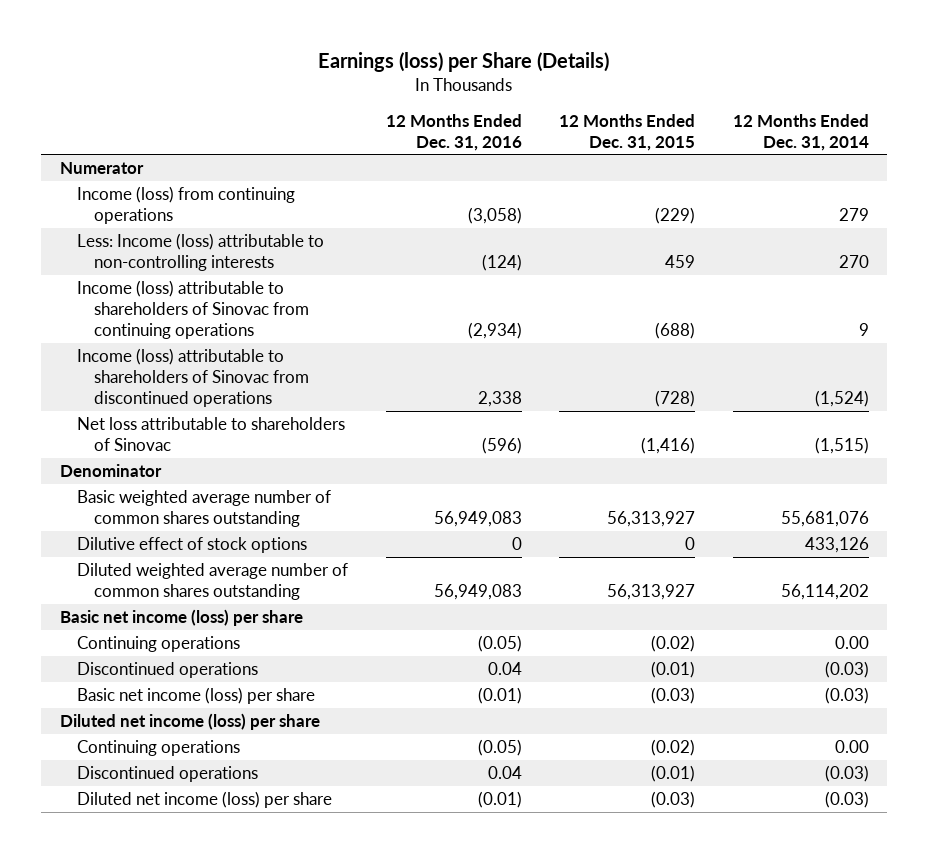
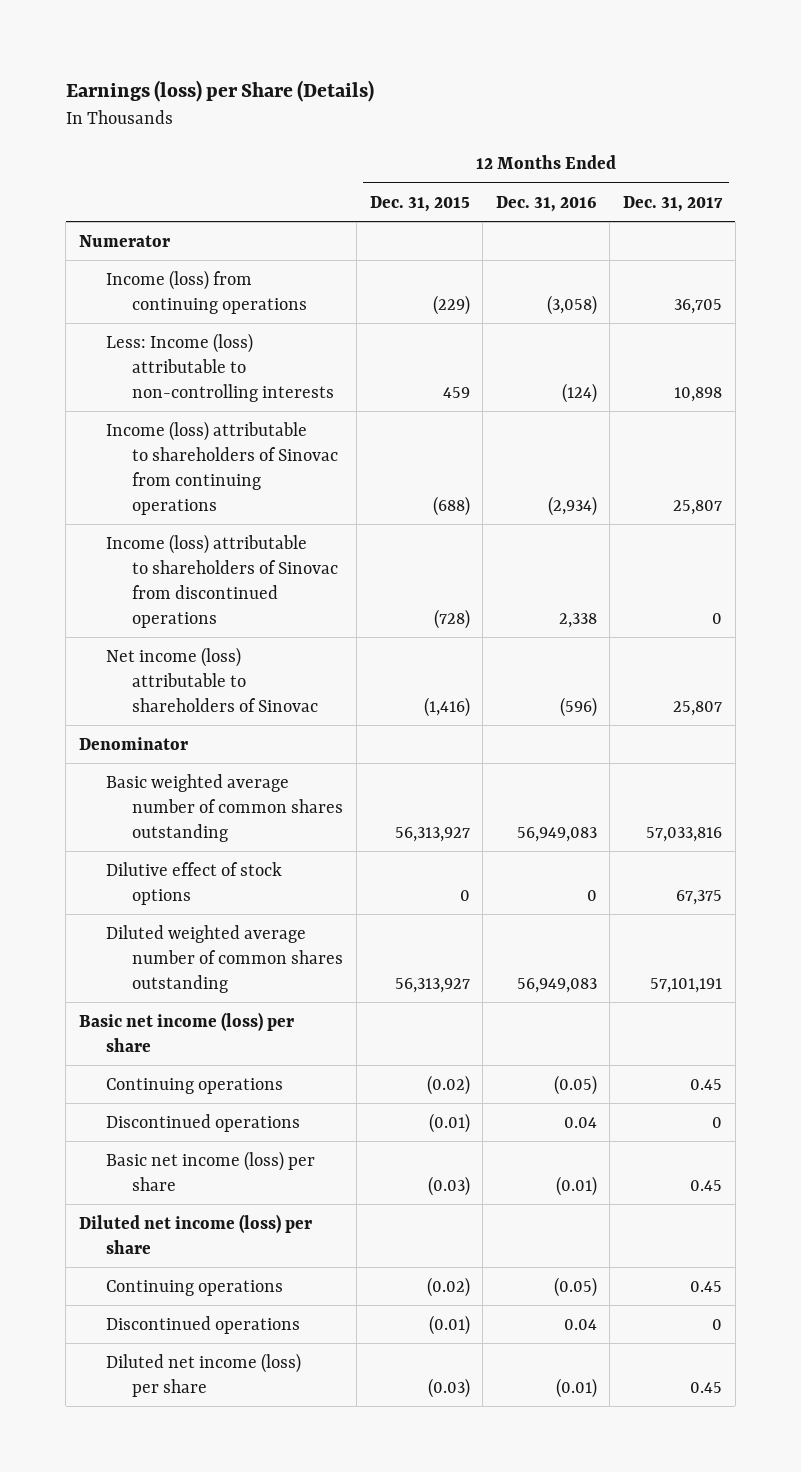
[732,113,869,151] 12 Months Ended Dec. 31, 2014 -> none
none -> [622,195,723,212] Dec. 31, 2017
[77,416,346,452] Net loss attributable to shareholders of Sinovac -> [105,646,319,712] Net income (loss) attributable to shareholders of Sinovac

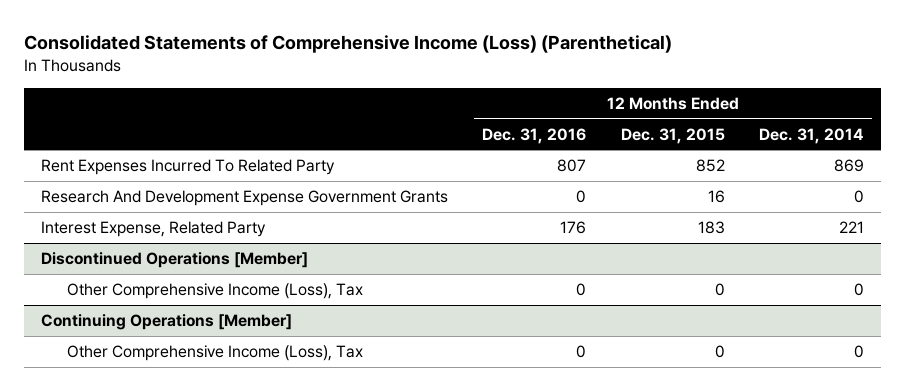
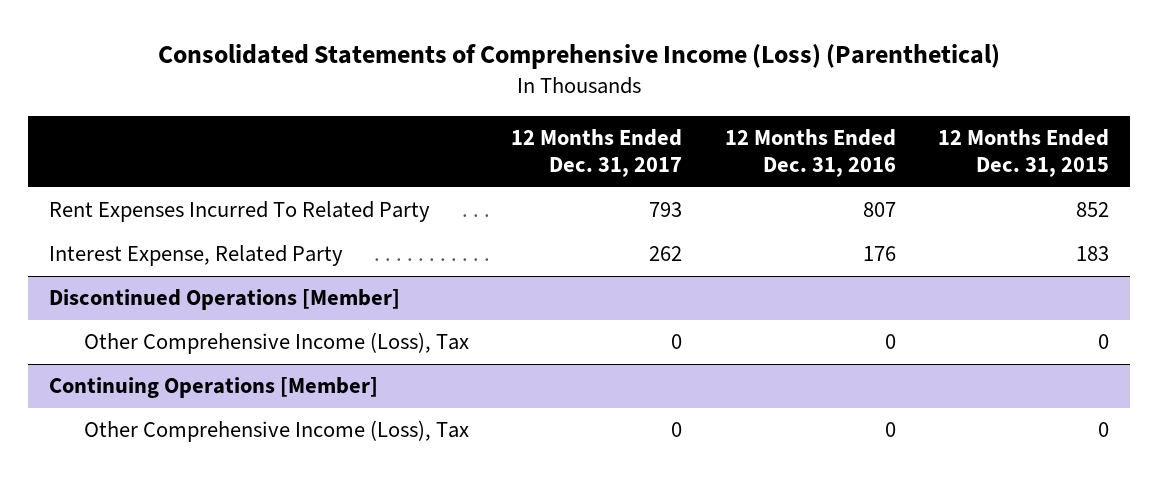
[758,127,864,144] Dec. 31, 2014 -> none
none -> [511,129,683,178] 12 Months Ended Dec. 31, 2017
[41,190,449,207] Research And Development Expense Government Grants -> none

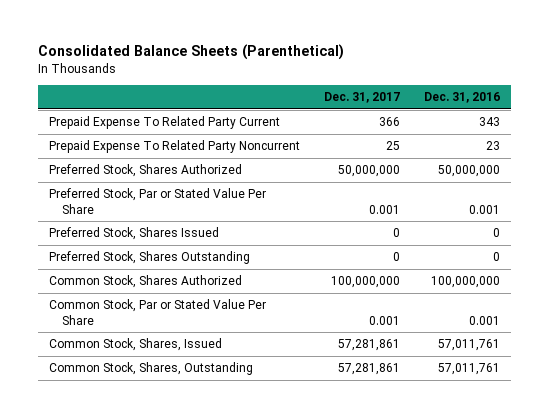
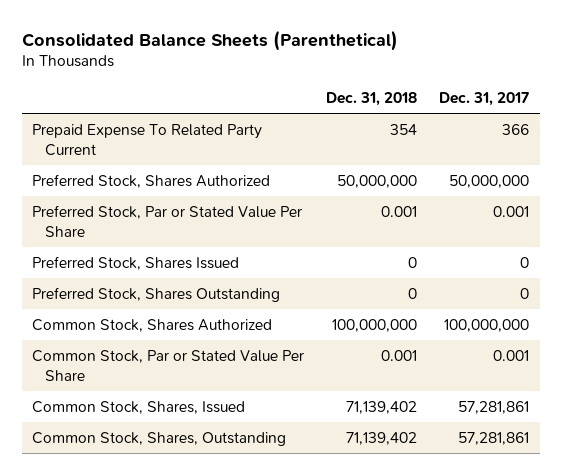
[423,91,500,103] Dec. 31, 2016 -> none
none -> [326,91,418,106] Dec. 31, 2018
[49,140,301,154] Prepaid Expense To Related Party Noncurrent -> none

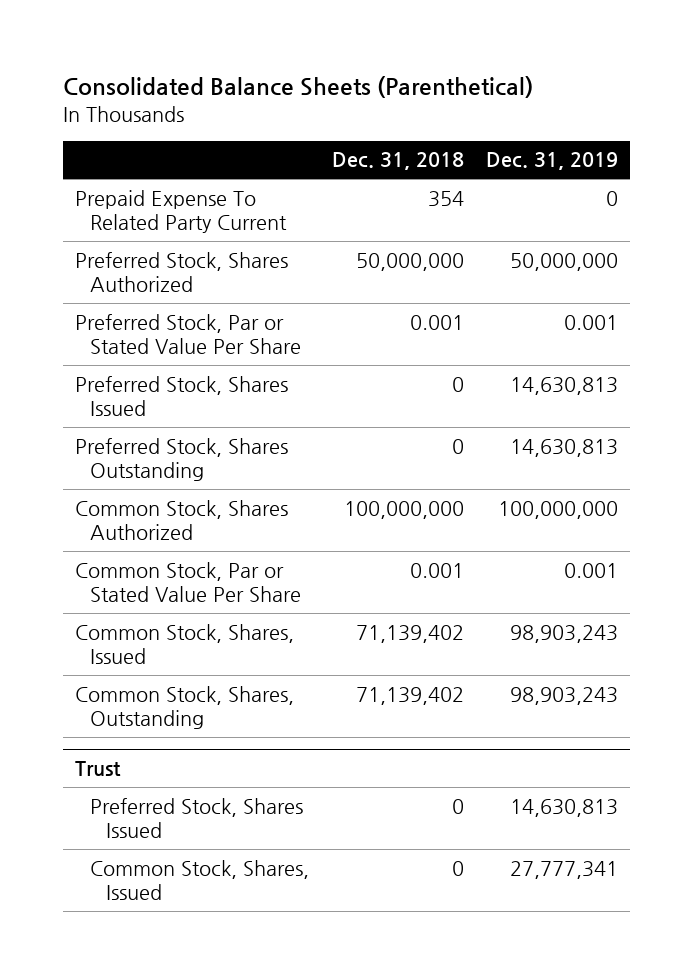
[439,91,530,106] Dec. 31, 2017 -> none
none -> [486,152,619,171] Dec. 31, 2019
none -> [74,761,121,777] Trust
none -> [90,797,304,839] Preferred Stock, Shares Issued
none -> [90,859,310,901] Common Stock, Shares, Issued

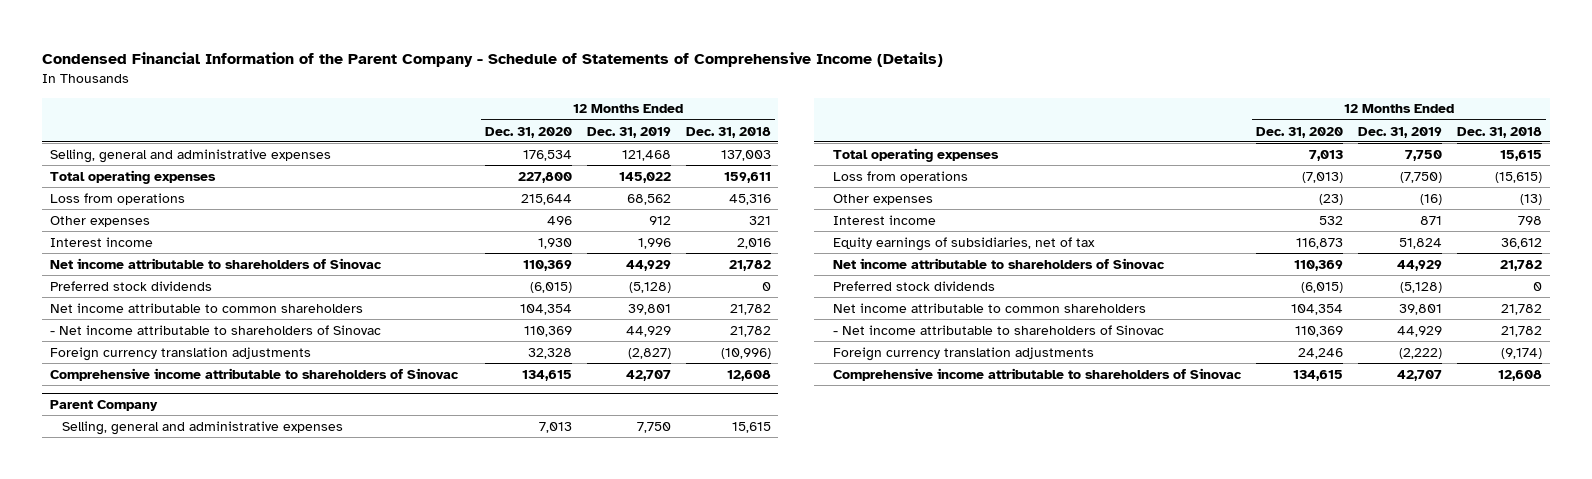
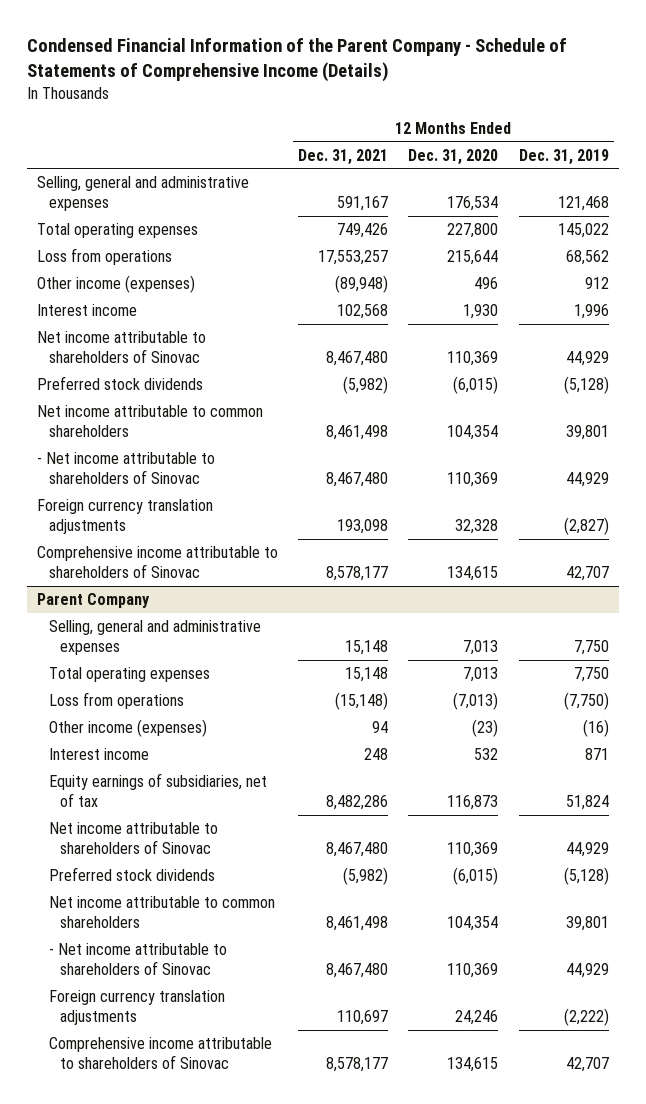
[685,126,771,138] Dec. 31, 2018 -> none
none -> [298,148,389,165] Dec. 31, 2021
[49,215,150,227] Other expenses -> [36,275,195,294] Other income (expenses)
[832,193,933,205] Other expenses -> [48,719,207,738] Other income (expenses)

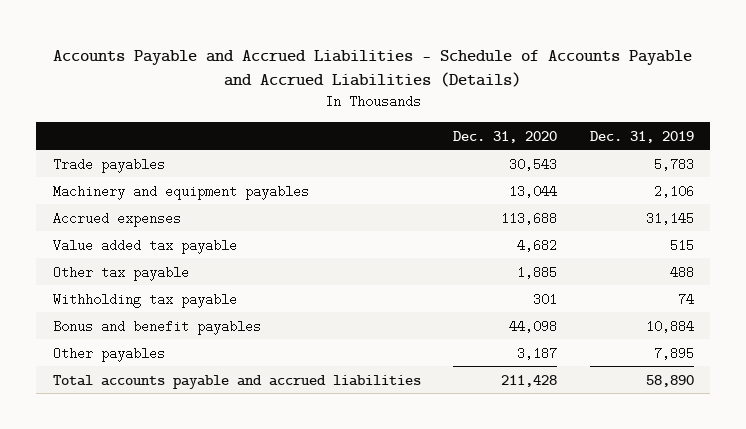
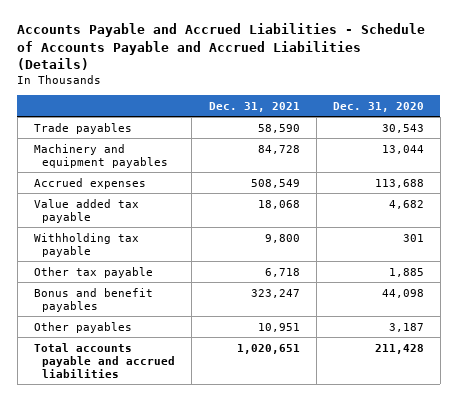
[589,130,694,143] Dec. 31, 2019 -> none
none -> [208,101,300,112] Dec. 31, 2021
[52,265,189,281] Other tax payable -> [33,266,153,278] Other tax payable

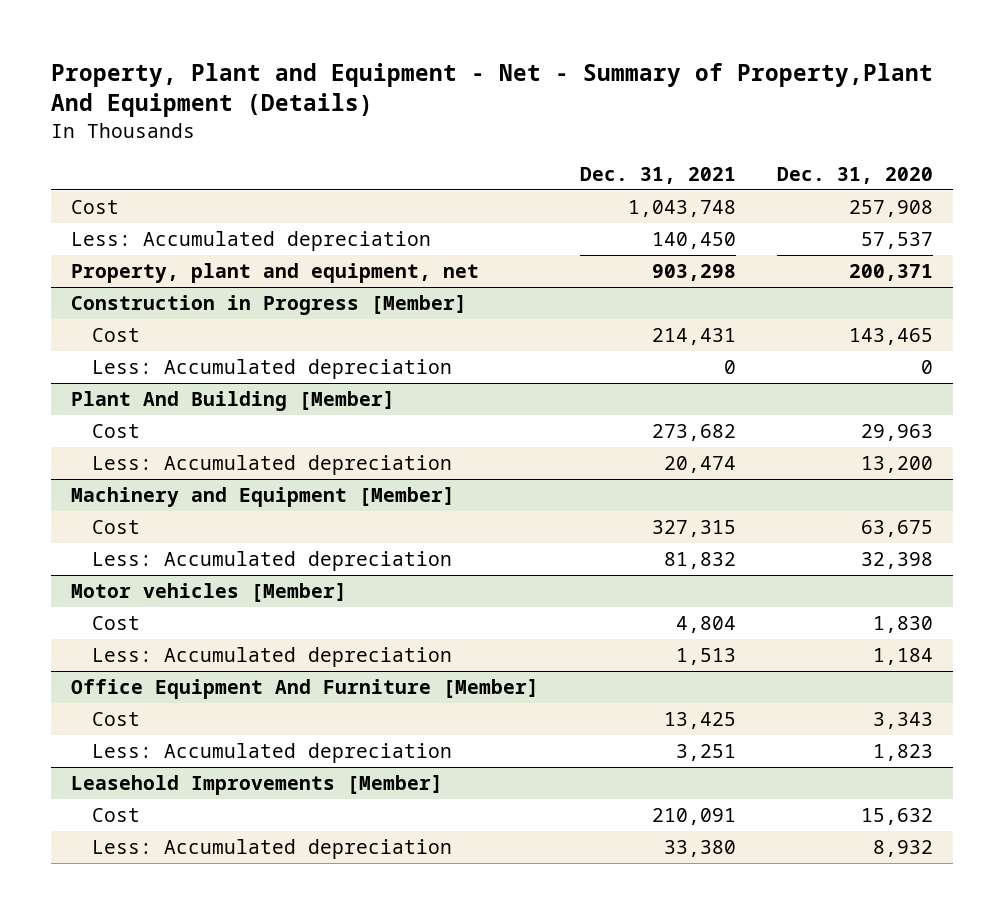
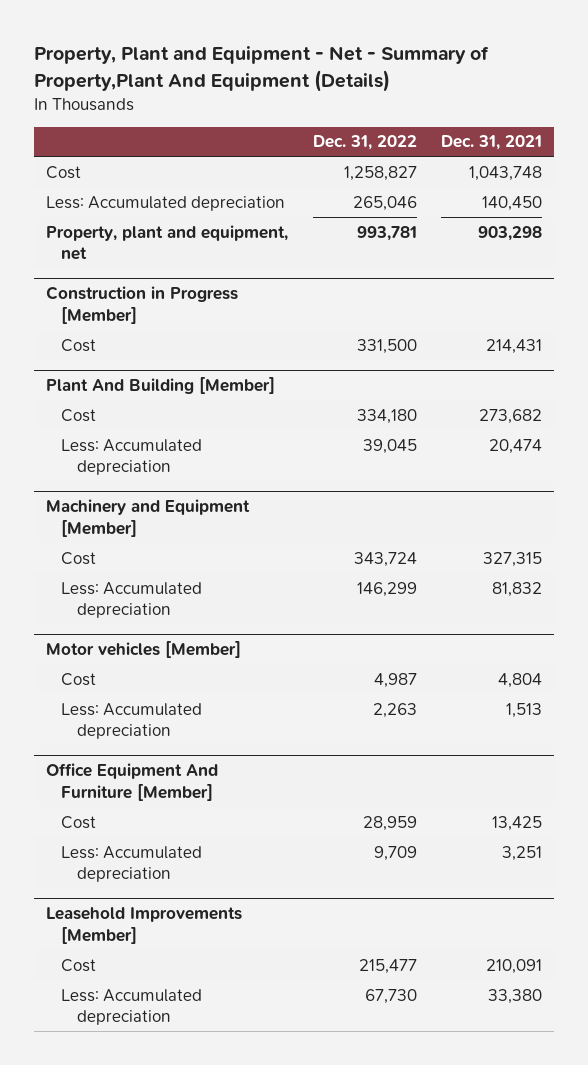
[776,166,933,184] Dec. 31, 2020 -> none
none -> [312,135,417,151] Dec. 31, 2022
[92,359,453,380] Less: Accumulated depreciation -> none

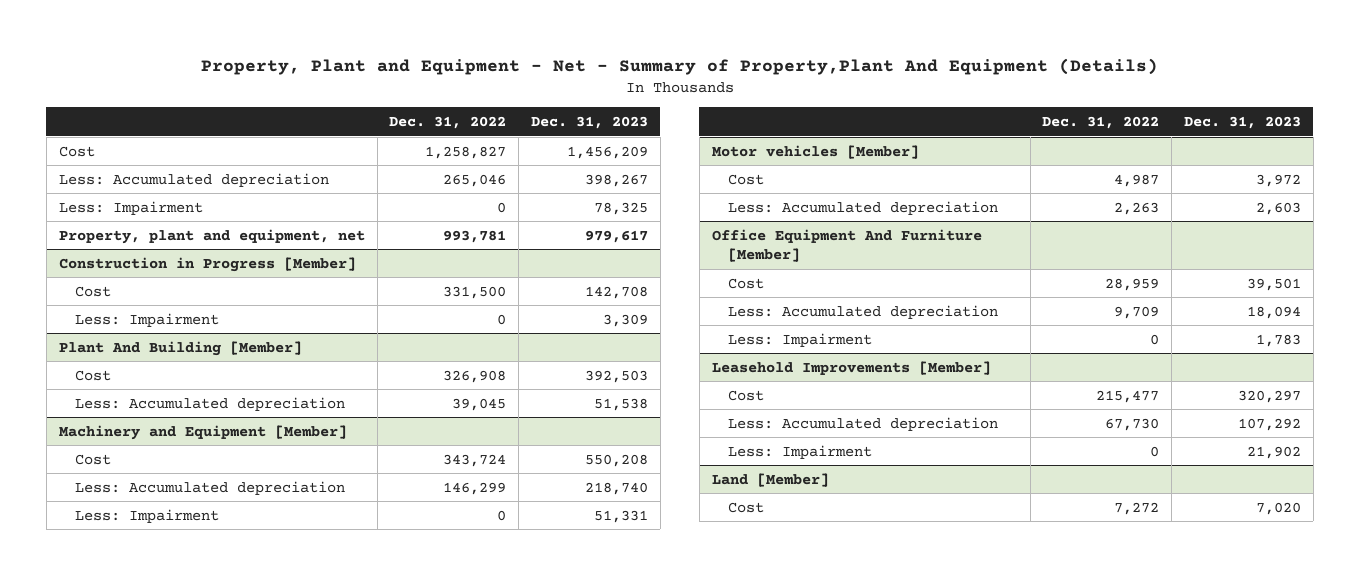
[441,135,543,151] Dec. 31, 2021 -> none
none -> [531,116,649,130] Dec. 31, 2023
none -> [58,200,203,215] Less: Impairment
none -> [75,312,220,327] Less: Impairment
[356,408,417,424] 334,180 -> [443,369,507,383] 326,908
none -> [75,508,220,523] Less: Impairment
none -> [728,332,873,347] Less: Impairment
none -> [728,444,873,459] Less: Impairment
none -> [711,472,829,487] Land [Member]
none -> [728,501,765,513] Cost

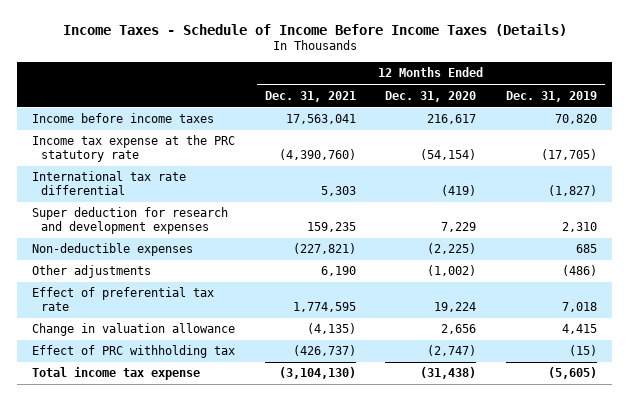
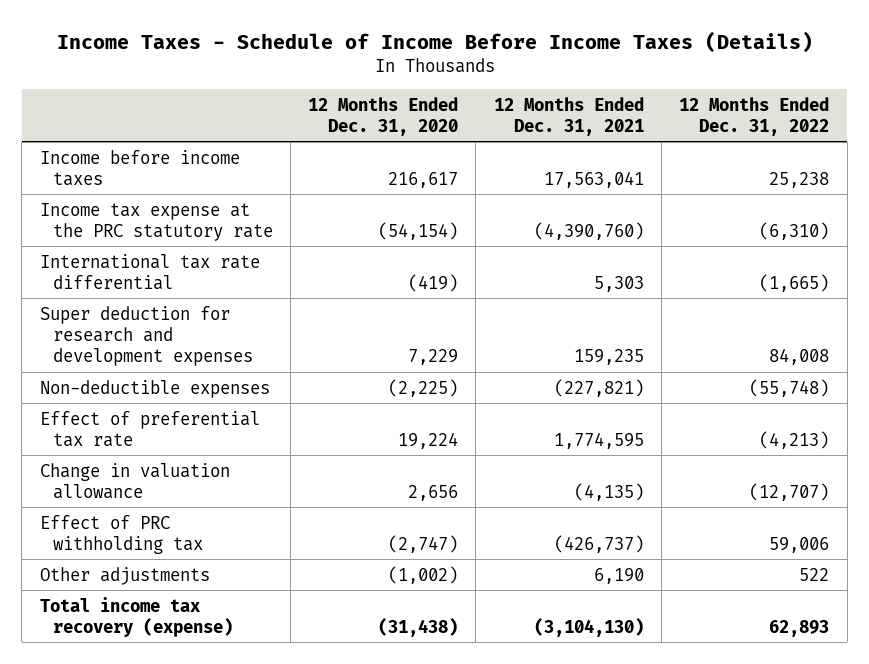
[506,90,598,102] Dec. 31, 2019 -> none
none -> [679,96,830,136] 12 Months Ended Dec. 31, 2022
[31,265,151,279] Other adjustments -> [39,566,210,585] Other adjustments
[31,367,200,381] Total income tax expense -> [39,596,233,637] Total income tax recovery (expense)

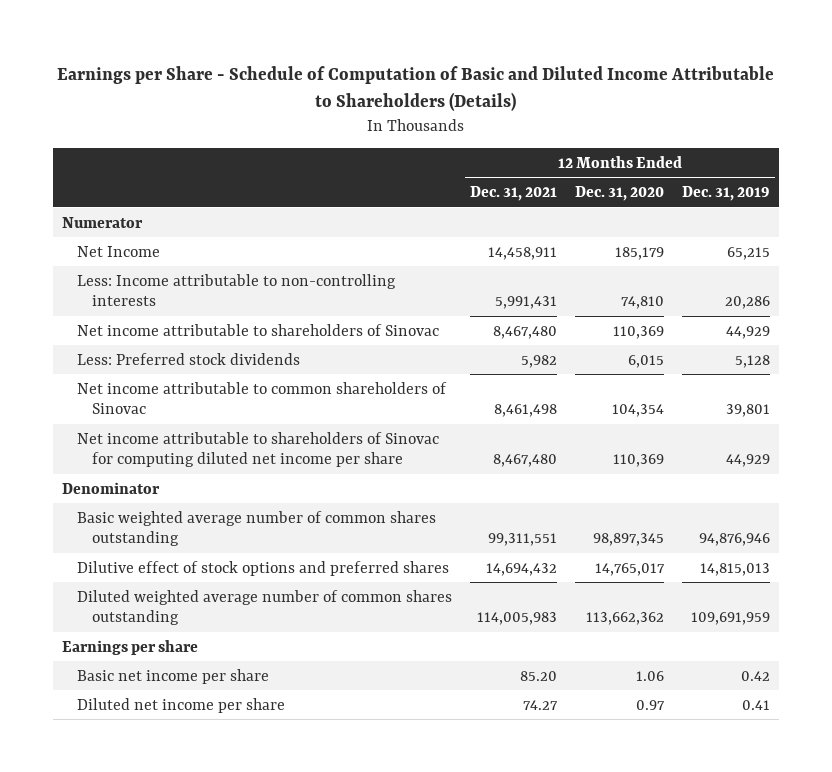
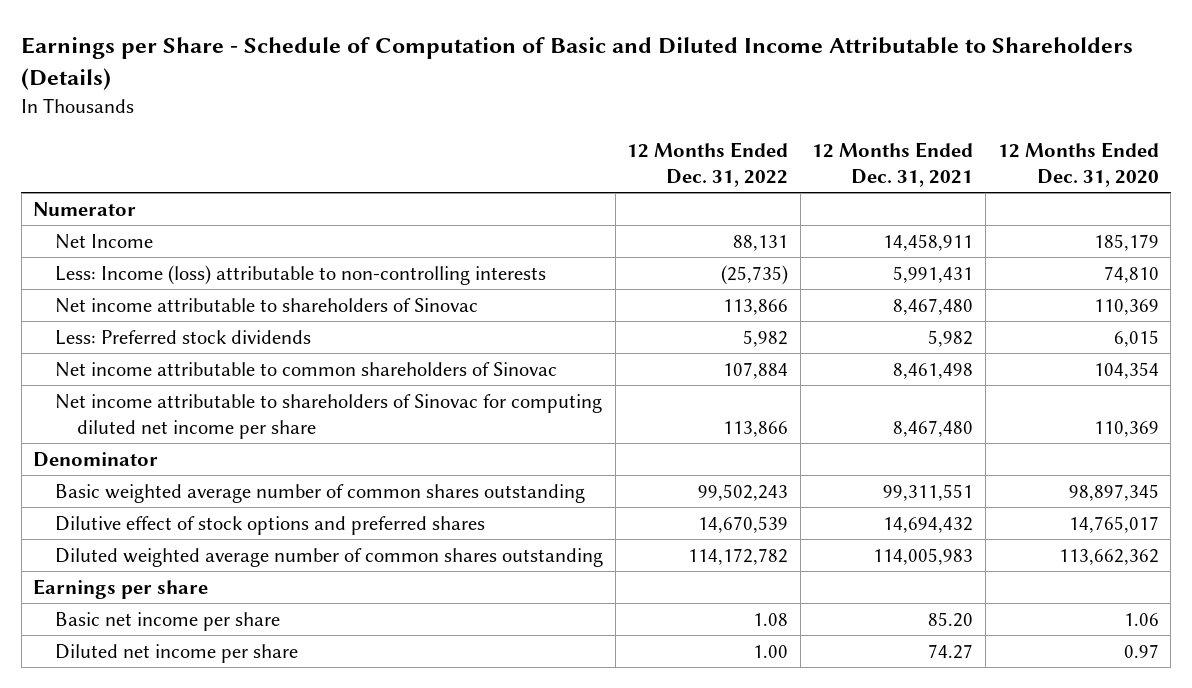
[682,186,771,202] Dec. 31, 2019 -> none
none -> [627,141,789,187] 12 Months Ended Dec. 31, 2022
[76,273,396,307] Less: Income attributable to non-controlling interests -> [55,264,547,285] Less: Income (loss) attributable to non-controlling interests

